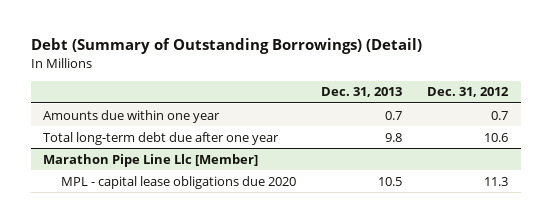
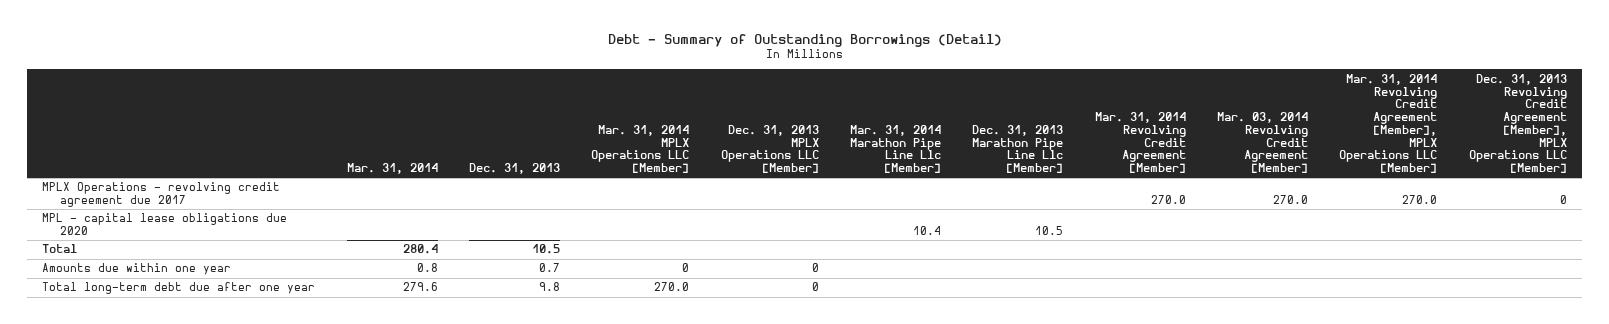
[30,38,422,55] Debt (Summary of Outstanding Borrowings) (Detail) -> [607,33,1002,47] Debt - Summary of Outstanding Borrowings (Detail)
[427,87,510,98] Dec. 31, 2012 -> none
none -> [346,163,438,175] Mar. 31, 2014
none -> [591,124,690,174] Mar. 31, 2014 MPLX Operations LLC [Member]
none -> [720,124,819,174] Dec. 31, 2013 MPLX Operations LLC [Member]
none -> [850,124,942,174] Mar. 31, 2014 Marathon Pipe Line Llc [Member]
none -> [972,124,1064,174] Dec. 31, 2013 Marathon Pipe Line Llc [Member]
none -> [1094,112,1186,174] Mar. 31, 2014 Revolving Credit Agreement [Member]
none -> [1217,112,1309,174] Mar. 03, 2014 Revolving Credit Agreement [Member]
none -> [1339,73,1438,174] Mar. 31, 2014 Revolving Credit Agreement [Member], MPLX Operations LLC [Member]
none -> [1468,73,1567,174] Dec. 31, 2013 Revolving Credit Agreement [Member], MPLX Operations LLC [Member]
none -> [42,182,281,208] MPLX Operations - revolving credit agreement due 2017
none -> [42,213,288,236] MPL - capital lease obligations due 2020
none -> [42,244,78,254] Total
[43,153,259,167] Marathon Pipe Line Llc [Member] -> none
[61,175,297,189] MPL - capital lease obligations due 2020 -> none

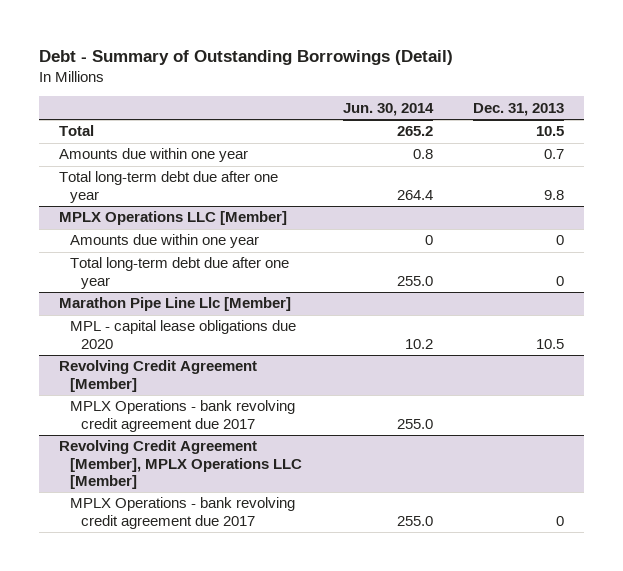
[346,163,438,175] Mar. 31, 2014 -> none
[591,124,690,174] Mar. 31, 2014 MPLX Operations LLC [Member] -> none
[720,124,819,174] Dec. 31, 2013 MPLX Operations LLC [Member] -> none
[850,124,942,174] Mar. 31, 2014 Marathon Pipe Line Llc [Member] -> none
[972,124,1064,174] Dec. 31, 2013 Marathon Pipe Line Llc [Member] -> none
[1094,112,1186,174] Mar. 31, 2014 Revolving Credit Agreement [Member] -> none
[1217,112,1309,174] Mar. 03, 2014 Revolving Credit Agreement [Member] -> none
[1339,73,1438,174] Mar. 31, 2014 Revolving Credit Agreement [Member], MPLX Operations LLC [Member] -> none
[1468,73,1567,174] Dec. 31, 2013 Revolving Credit Agreement [Member], MPLX Operations LLC [Member] -> none
none -> [342,102,434,116] Jun. 30, 2014
[42,182,281,208] MPLX Operations - revolving credit agreement due 2017 -> none
[42,213,288,236] MPL - capital lease obligations due 2020 -> none
none -> [59,211,288,226] MPLX Operations LLC [Member]
none -> [70,234,260,249] Amounts due within one year
none -> [70,257,290,289] Total long-term debt due after one year
none -> [59,297,292,312] Marathon Pipe Line Llc [Member]
none -> [70,320,297,349] MPL - capital lease obligations due 2020
none -> [59,360,258,392] Revolving Credit Agreement [Member]
none -> [70,400,296,432] MPLX Operations - bank revolving credit agreement due 2017
none -> [59,440,303,489] Revolving Credit Agreement [Member], MPLX Operations LLC [Member]
none -> [70,497,296,529] MPLX Operations - bank revolving credit agreement due 2017

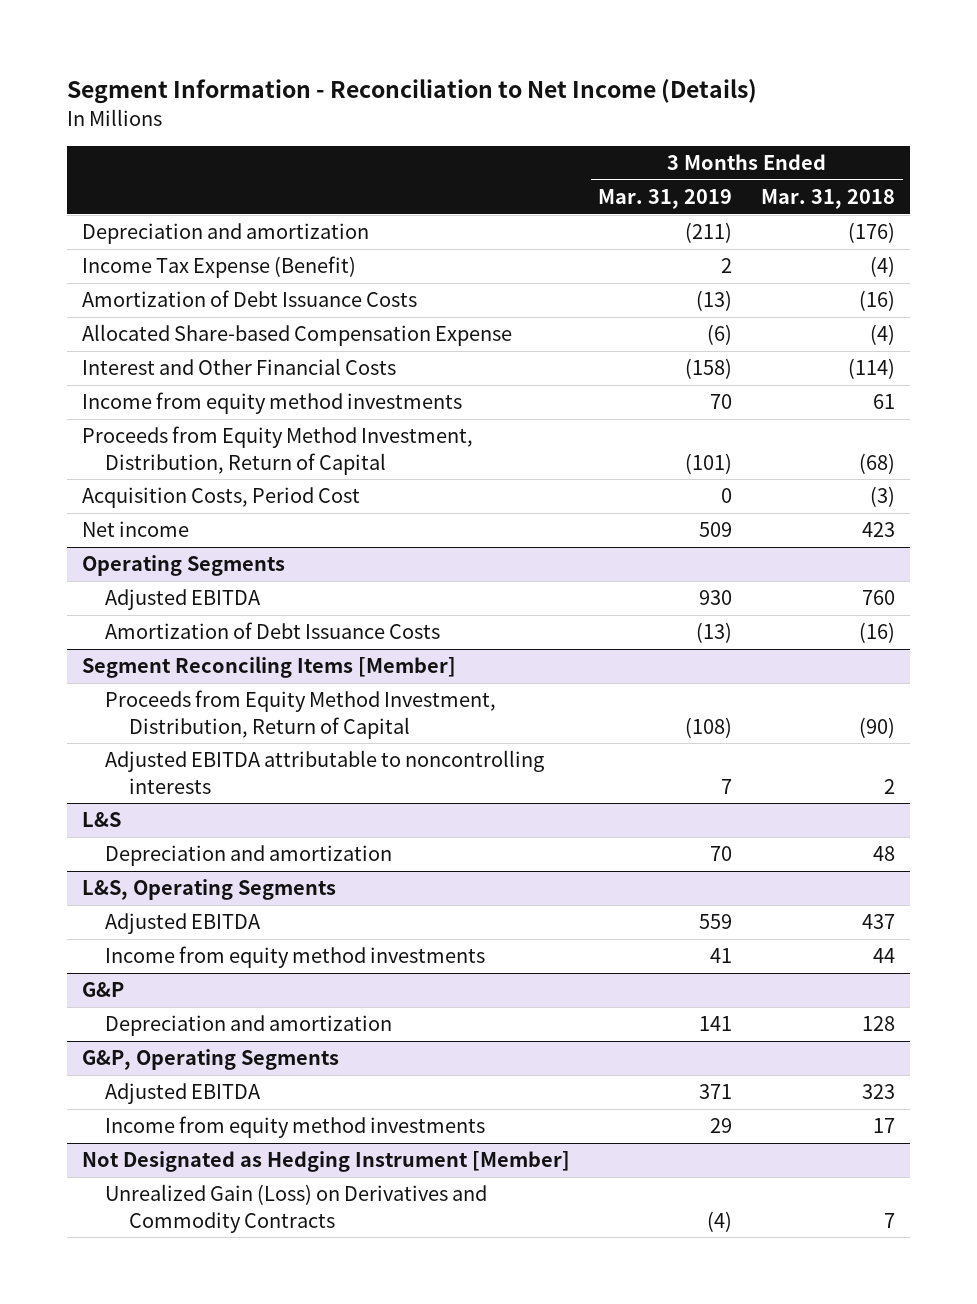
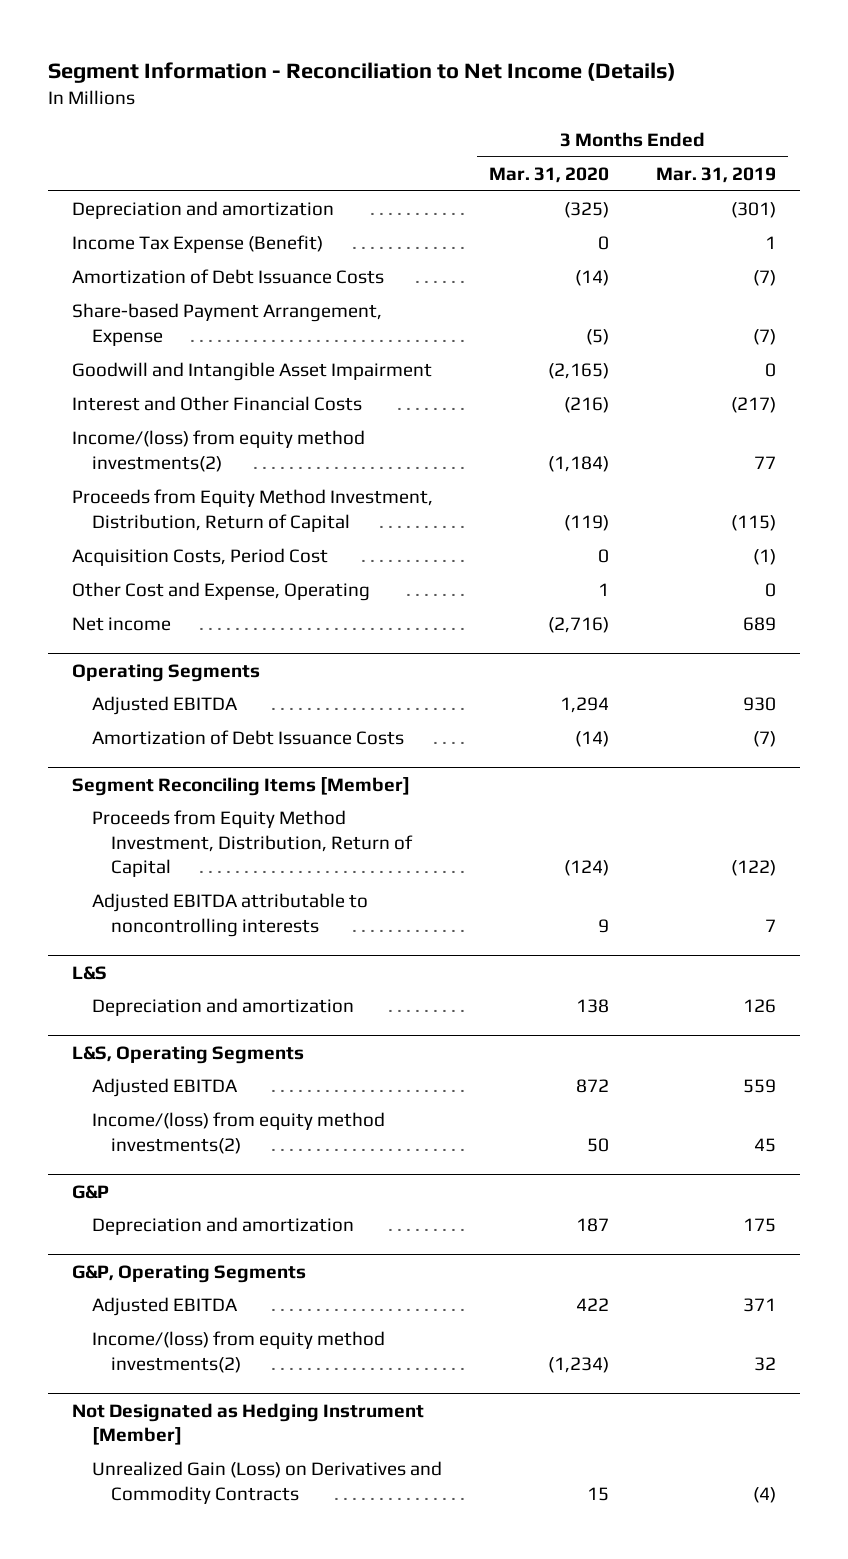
[761,189,896,210] Mar. 31, 2018 -> none
none -> [488,166,609,183] Mar. 31, 2020
[685,222,733,244] (211) -> [731,202,777,219] (301)
[721,258,733,274] 2 -> [765,236,777,250] 1
[696,290,733,312] (13) -> [753,270,777,287] (7)
[81,324,512,347] Allocated Share-based Compensation Expense -> [71,303,382,346] Share-based Payment Arrangement, Expense
[707,324,733,346] (6) -> [753,328,777,345] (7)
none -> [71,362,432,382] Goodwill and Intangible Asset Impairment
[685,358,733,380] (158) -> [731,397,777,414] (217)
[81,392,462,415] Income from equity method investments -> [71,430,365,472] Income/(loss) from equity method investments(2)
[710,394,733,410] 70 -> [754,455,777,469] 77
[685,452,733,474] (101) -> [731,514,777,531] (115)
[721,488,733,504] 0 -> [753,549,777,566] (1)
none -> [71,582,370,602] Other Cost and Expense, Operating
[699,522,733,538] 509 -> [743,617,777,632] 689
[696,622,733,644] (13) -> [753,731,777,748] (7)
[685,716,733,738] (108) -> [731,860,777,877] (122)
[710,846,733,862] 70 -> [743,999,777,1014] 126
[105,946,486,969] Income from equity method investments -> [91,1112,385,1154] Income/(loss) from equity method investments(2)
[710,948,733,964] 41 -> [754,1137,777,1152] 45
[699,1016,733,1032] 141 -> [743,1218,777,1233] 175
[105,1116,486,1139] Income from equity method investments -> [91,1331,385,1373] Income/(loss) from equity method investments(2)
[710,1118,733,1134] 29 -> [754,1356,777,1371] 32

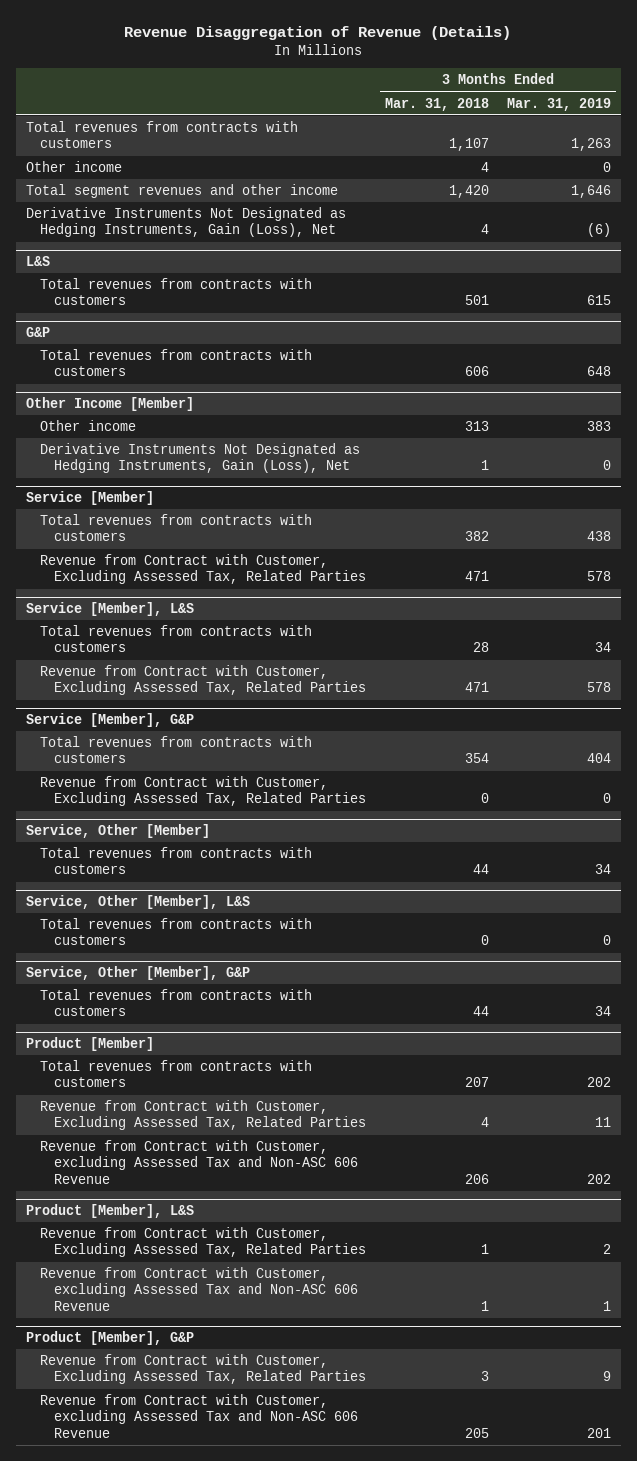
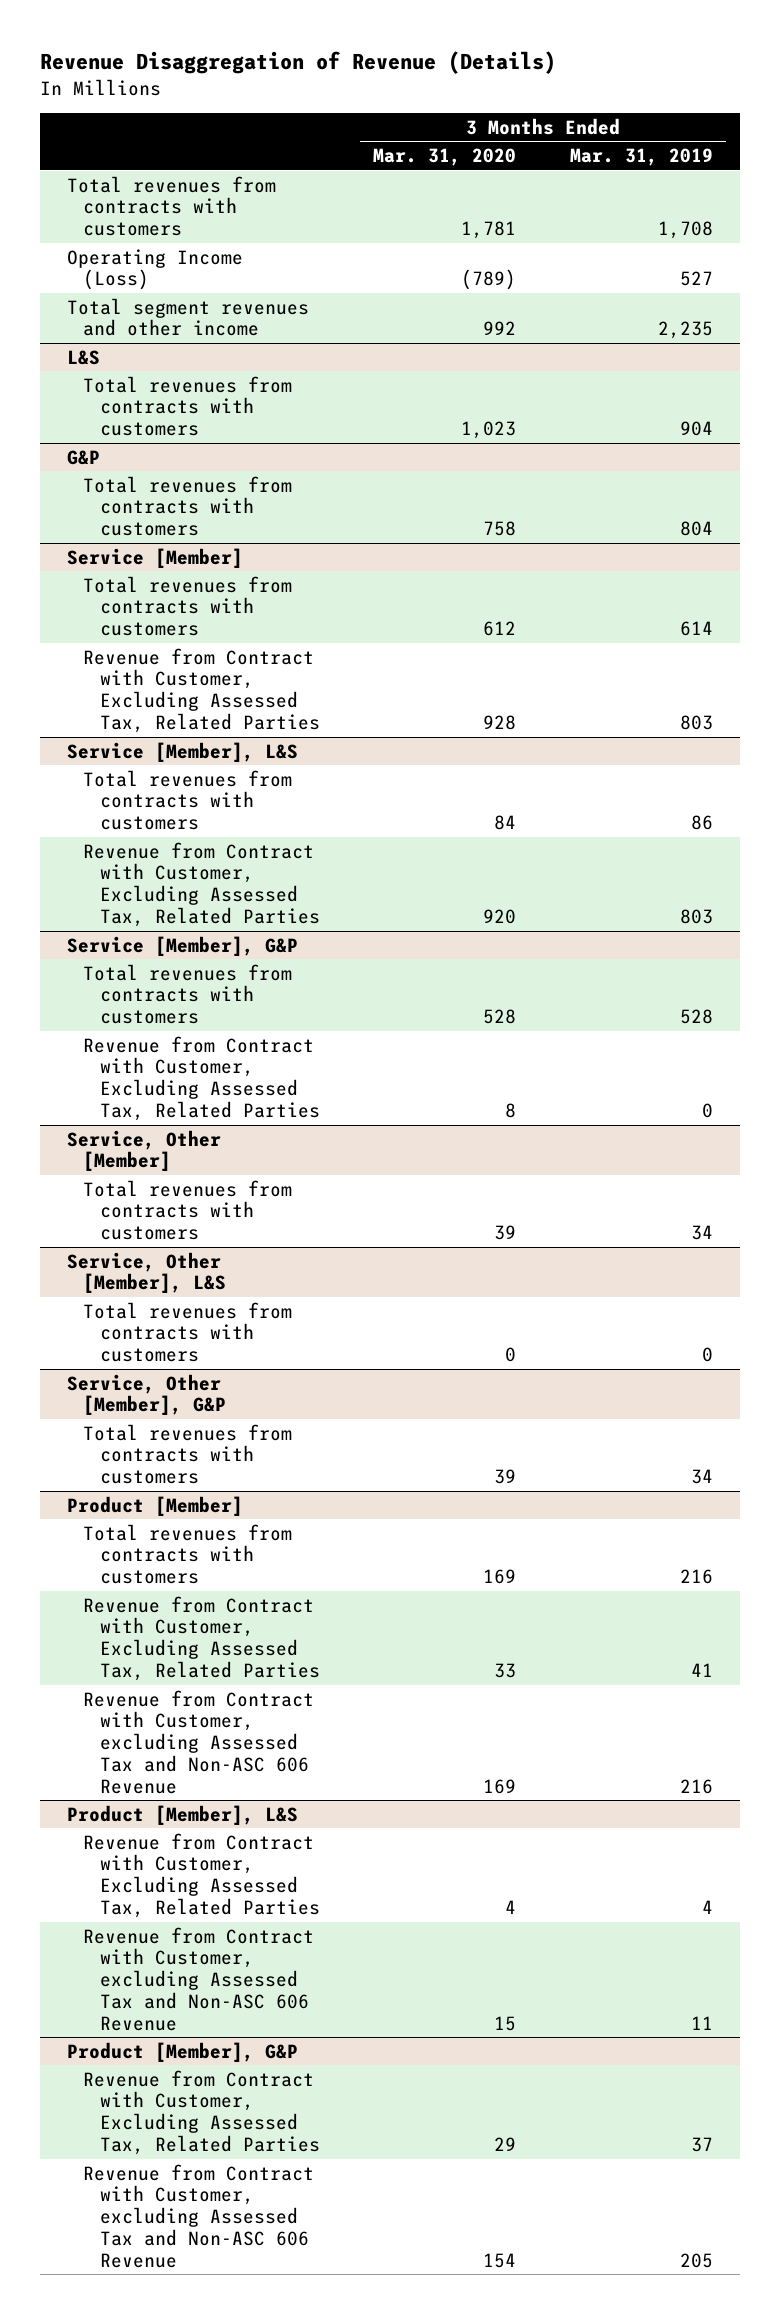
[384,97,489,111] Mar. 31, 2018 -> none
none -> [373,148,517,167] Mar. 31, 2020
[25,161,122,173] Other income -> none
[25,207,346,238] Derivative Instruments Not Designated as Hedging Instruments, Gain (Loss), Net -> none
[571,138,612,152] 1,263 -> [657,221,713,240] 1,708
none -> [66,248,243,291] Operating Income (Loss)
[571,185,612,199] 1,646 -> [657,321,713,340] 2,235
[587,295,612,306] 615 -> [679,421,713,437] 904
[25,397,194,412] Other Income [Member] -> none
[39,420,136,432] Other income -> none
[39,443,360,474] Derivative Instruments Not Designated as Hedging Instruments, Gain (Loss), Net -> none
[587,366,612,377] 648 -> [679,521,713,537] 804
[587,531,612,542] 438 -> [679,621,713,637] 614
[587,571,612,582] 578 -> [679,715,713,731] 803
[595,642,612,653] 34 -> [690,815,713,831] 86
[587,682,612,693] 578 -> [679,909,713,925] 803
[587,753,612,764] 404 -> [679,1009,713,1025] 528
[587,1077,612,1088] 202 -> [679,1569,713,1585] 216
[595,1117,612,1128] 11 -> [690,1663,713,1678] 41
[587,1173,612,1184] 202 -> [679,1778,713,1794] 216
[603,1244,612,1255] 2 -> [701,1900,713,1915] 4
[603,1300,612,1311] 1 -> [690,2015,713,2030] 11
[603,1371,612,1382] 9 -> [690,2137,713,2153] 37
[587,1427,612,1438] 201 -> [679,2252,713,2268] 205

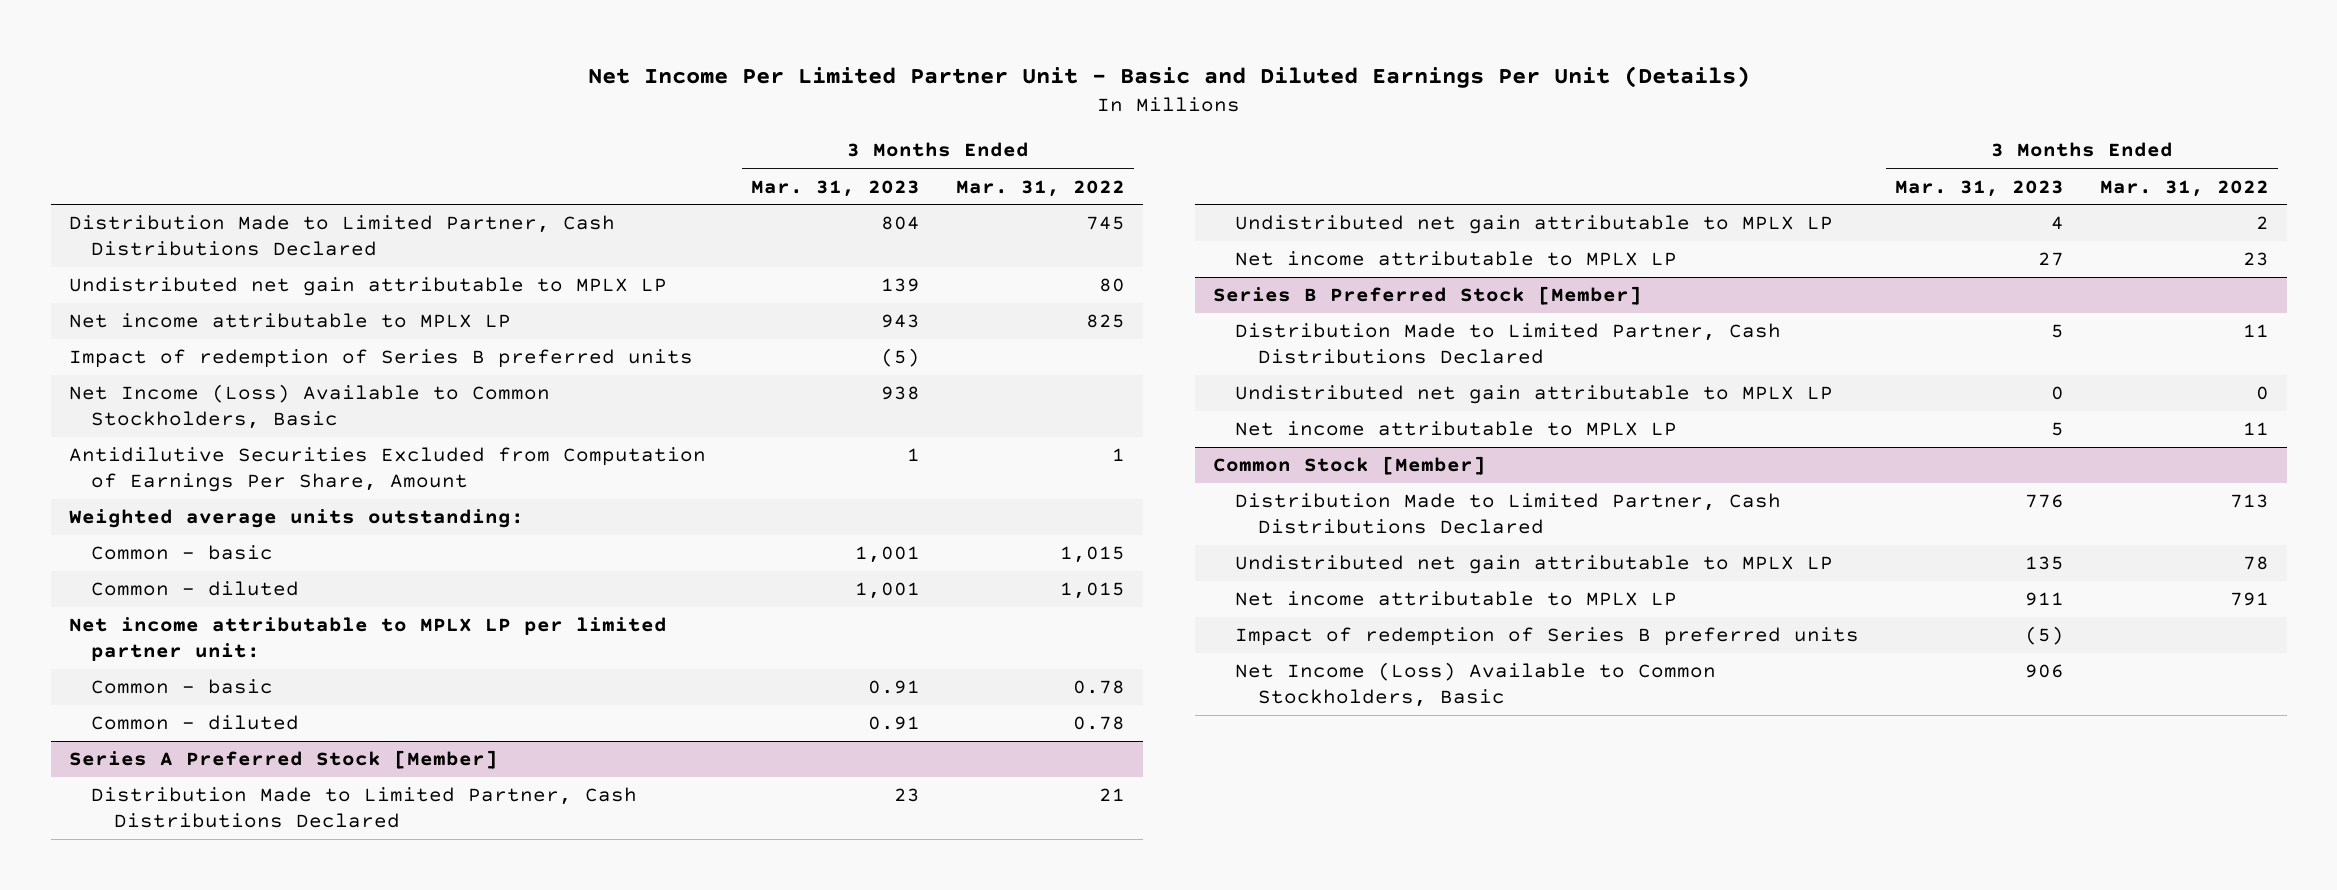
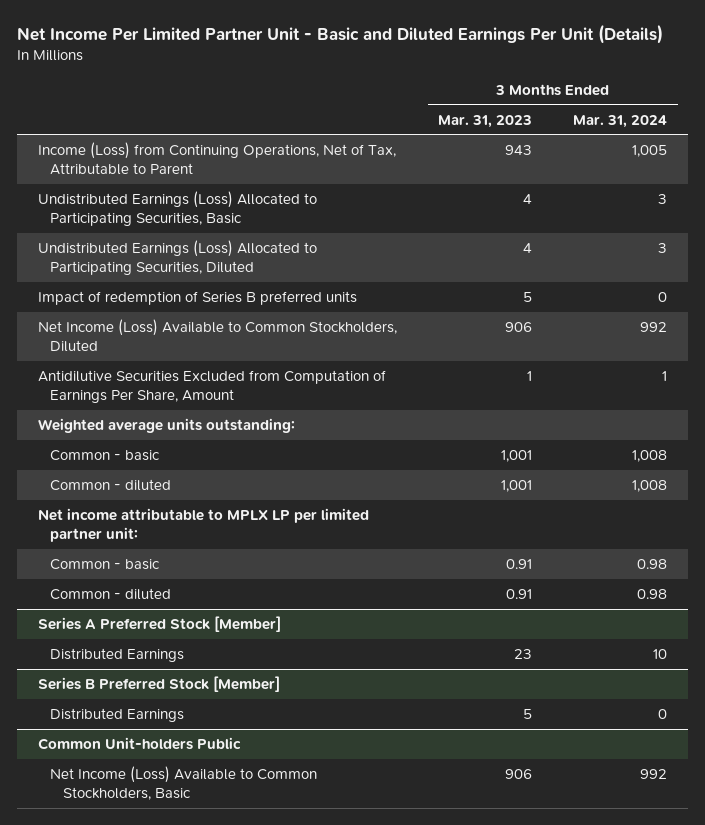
[955,179,1125,197] Mar. 31, 2022 -> none
none -> [573,114,668,128] Mar. 31, 2024
[68,215,615,257] Distribution Made to Limited Partner, Cash Distributions Declared -> none
[68,277,667,297] Undistributed net gain attributable to MPLX LP -> none
[68,313,511,329] Net income attributable to MPLX LP -> [37,141,396,176] Income (Loss) from Continuing Operations, Net of Tax, Attributable to Parent
none -> [37,190,317,227] Undistributed Earnings (Loss) Allocated to Participating Securities, Basic
none -> [37,239,317,276] Undistributed Earnings (Loss) Allocated to Participating Securities, Diluted
[881,348,921,368] (5) -> [522,291,532,302] 5
[68,384,550,430] Net Income (Loss) Available to Common Stockholders, Basic -> [37,318,397,353] Net Income (Loss) Available to Common Stockholders, Diluted
[881,386,921,401] 938 -> [504,321,532,332] 906
[91,787,638,829] Distribution Made to Limited Partner, Cash Distributions Declared -> none
[1235,215,1834,235] Undistributed net gain attributable to MPLX LP -> none
[1235,251,1678,267] Net income attributable to MPLX LP -> none
none -> [50,647,185,662] Distributed Earnings
[1235,323,1782,365] Distribution Made to Limited Partner, Cash Distributions Declared -> none
[1235,385,1834,405] Undistributed net gain attributable to MPLX LP -> none
[1235,421,1678,437] Net income attributable to MPLX LP -> none
[1235,493,1782,535] Distribution Made to Limited Partner, Cash Distributions Declared -> none
[1235,555,1834,575] Undistributed net gain attributable to MPLX LP -> none
[1235,591,1678,607] Net income attributable to MPLX LP -> none
[1235,627,1860,647] Impact of redemption of Series B preferred units -> none
none -> [50,707,185,722] Distributed Earnings
[1212,456,1486,476] Common Stock [Member] -> [37,736,241,750] Common Unit-holders Public

